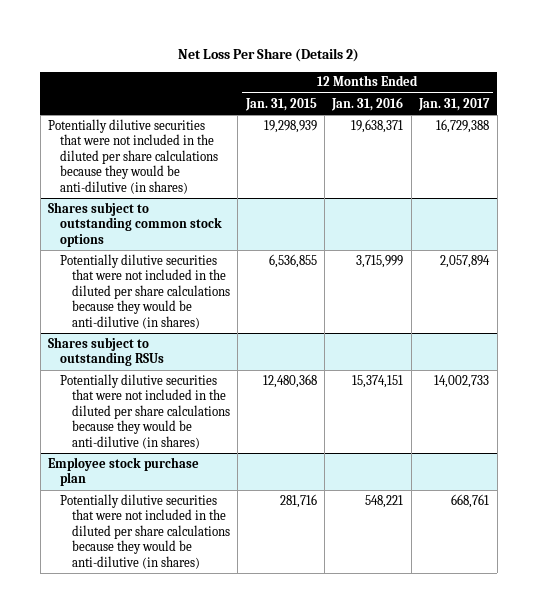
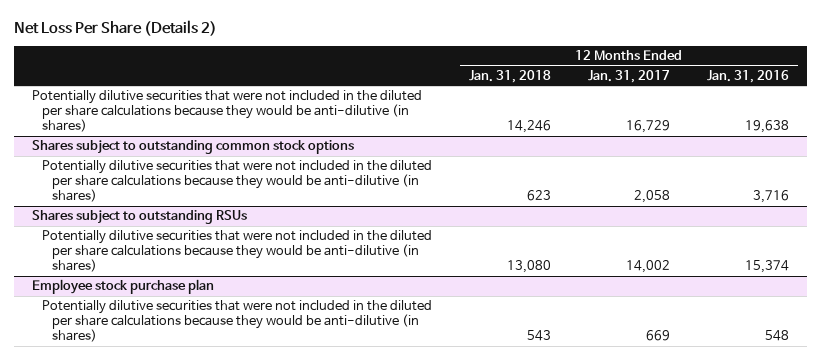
[244,97,317,111] Jan. 31, 2015 -> none
none -> [469,69,552,83] Jan. 31, 2018
[351,118,404,133] 19,638,371 -> [744,120,789,134] 19,638
[436,118,490,133] 16,729,388 -> [625,120,670,134] 16,729
[356,254,404,268] 3,715,999 -> [752,190,789,204] 3,716
[440,254,491,268] 2,057,894 -> [633,190,670,204] 2,058
[352,374,404,388] 15,374,151 -> [744,260,789,274] 15,374
[434,374,490,388] 14,002,733 -> [625,260,670,274] 14,002
[365,494,404,508] 548,221 -> [764,330,789,342] 548
[451,493,490,508] 668,761 -> [645,330,670,342] 669

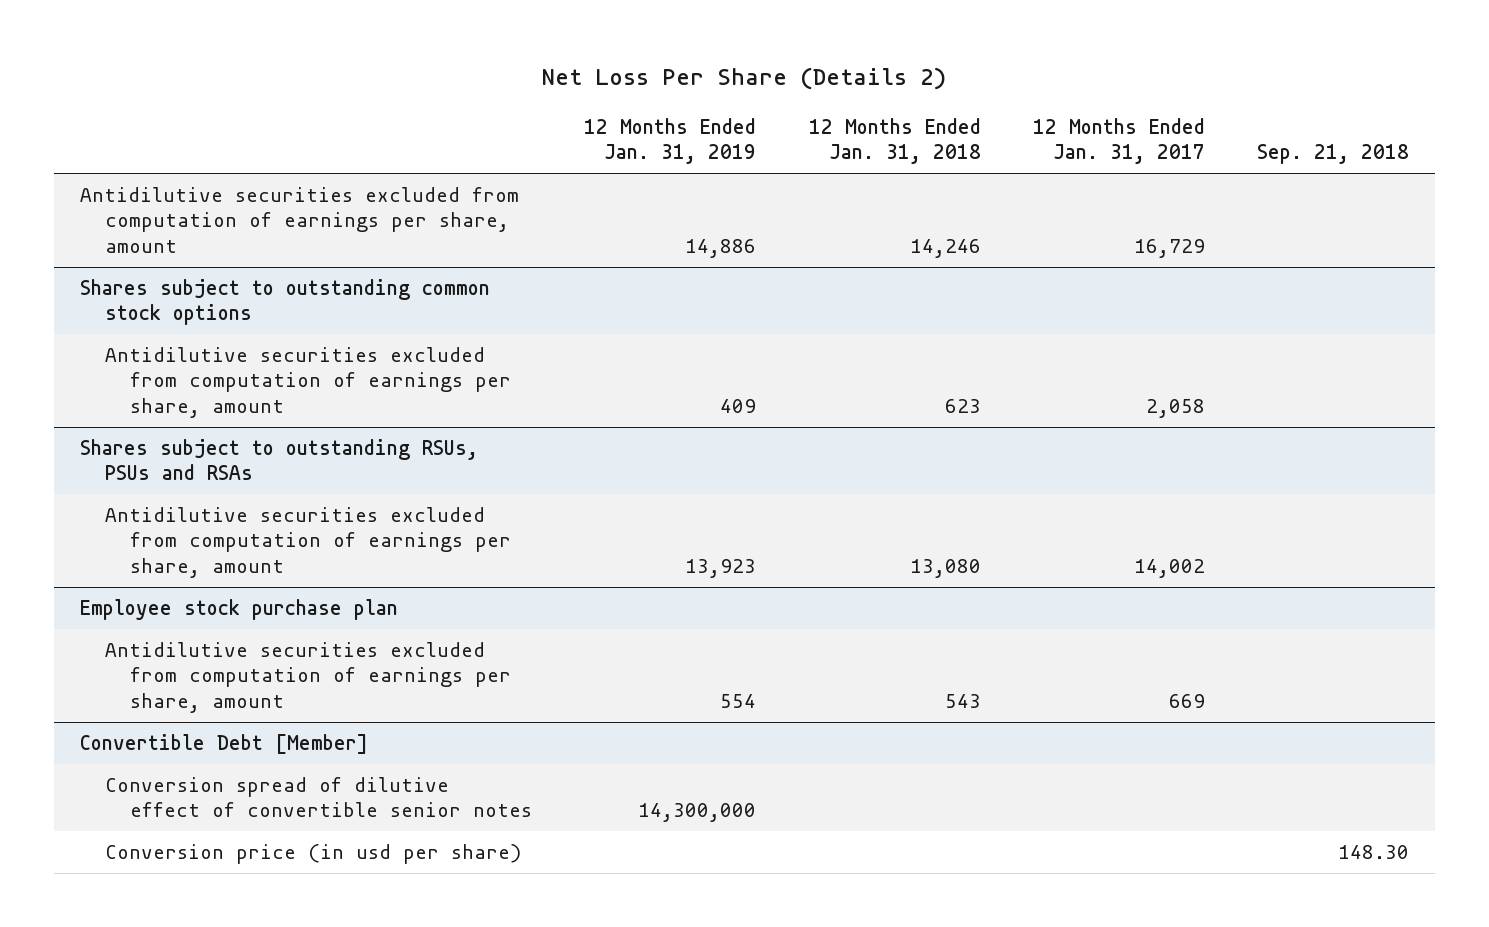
[706,69,789,83] Jan. 31, 2016 -> none
none -> [584,117,757,165] 12 Months Ended Jan. 31, 2019
none -> [1257,144,1410,165] Sep. 21, 2018
[32,90,423,133] Potentially dilutive securities that were not included in the diluted per share calculations because they would be anti-dilutive (in shares) -> [79,186,519,254] Antidilutive securities excluded from computation of earnings per share, amount
[42,160,433,203] Potentially dilutive securities that were not included in the diluted per share calculations because they would be anti-dilutive (in shares) -> [105,346,512,419] Antidilutive securities excluded from computation of earnings per share, amount
[32,210,248,225] Shares subject to outstanding RSUs -> [79,438,478,481] Shares subject to outstanding RSUs, PSUs and RSAs
[42,230,433,273] Potentially dilutive securities that were not included in the diluted per share calculations because they would be anti-dilutive (in shares) -> [105,506,512,579] Antidilutive securities excluded from computation of earnings per share, amount
[42,300,433,343] Potentially dilutive securities that were not included in the diluted per share calculations because they would be anti-dilutive (in shares) -> [105,641,512,714] Antidilutive securities excluded from computation of earnings per share, amount
none -> [79,733,368,754] Convertible Debt [Member]
none -> [105,776,533,818] Conversion spread of dilutive effect of convertible senior notes
none -> [105,843,522,864] Conversion price (in usd per share)

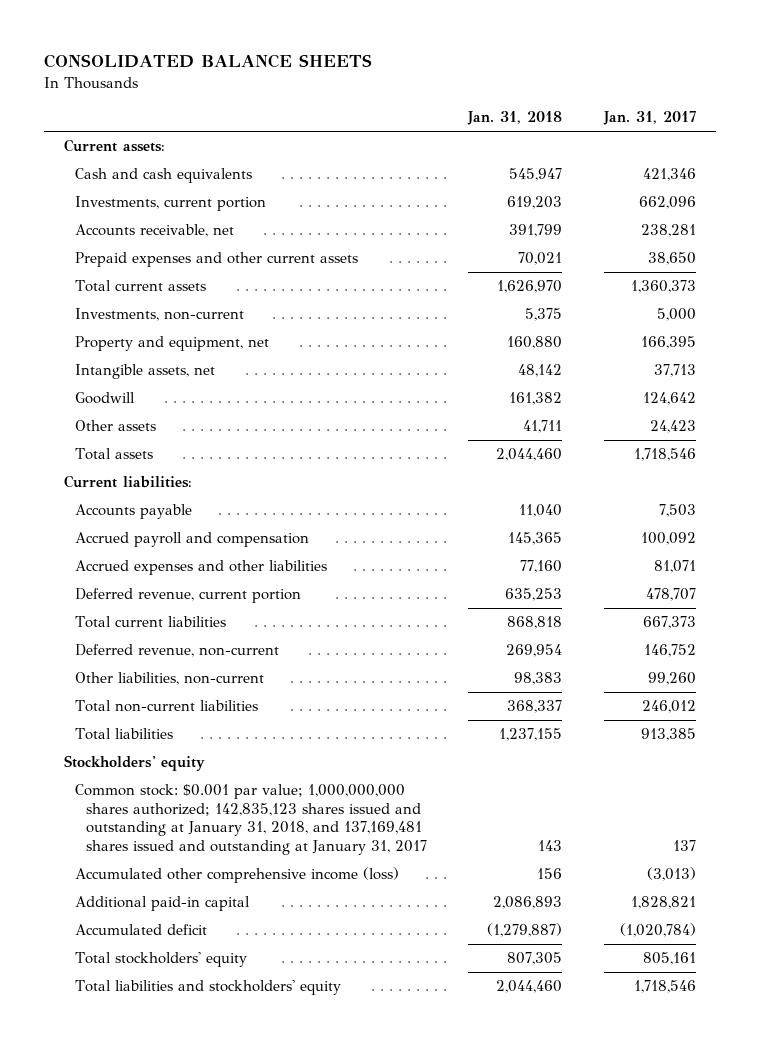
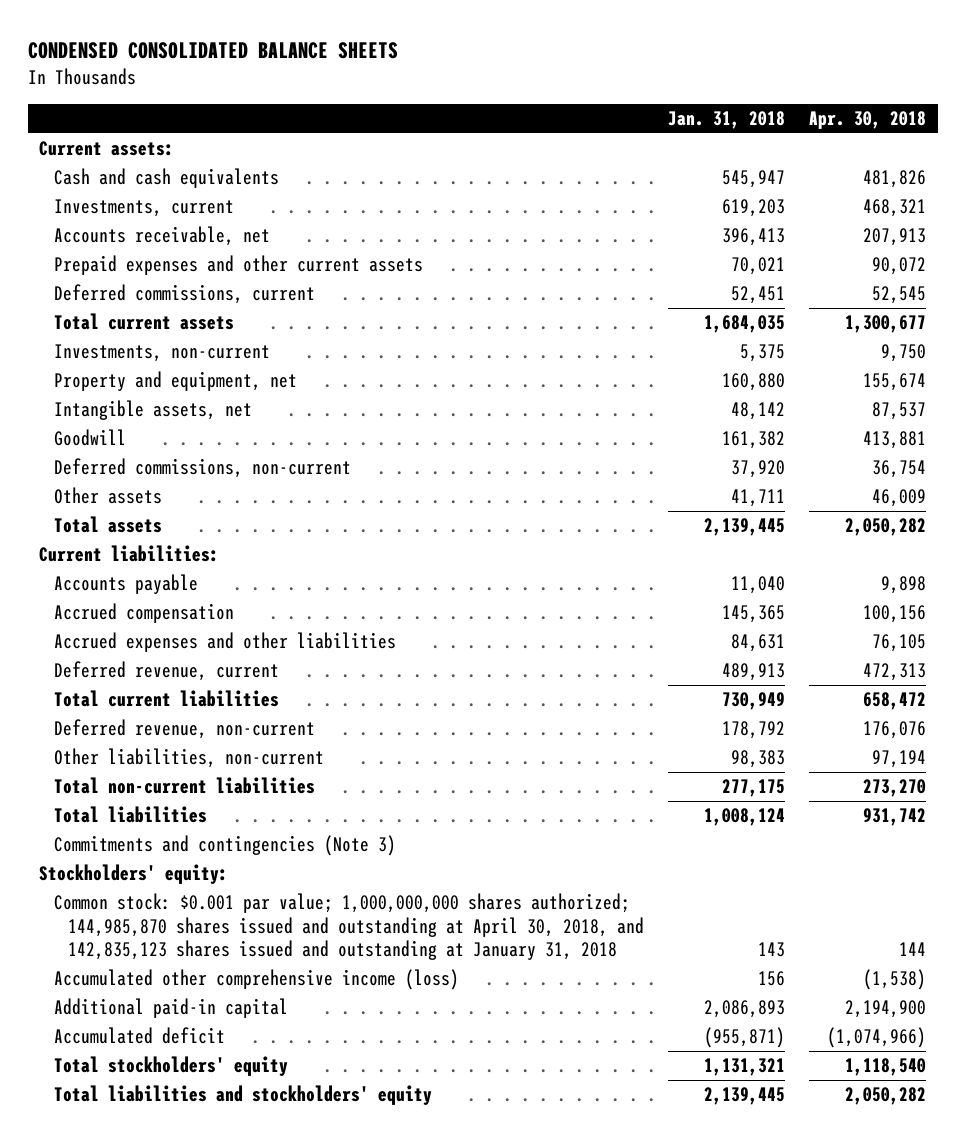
[43,54,372,69] CONSOLIDATED BALANCE SHEETS -> [27,41,398,59] CONDENSED CONSOLIDATED BALANCE SHEETS
[602,111,696,126] Jan. 31, 2017 -> none
none -> [809,111,927,130] Apr. 30, 2018
[75,196,267,212] Investments, current portion -> [53,199,234,218] Investments, current
[509,224,563,238] 391,799 -> [722,228,786,247] 396,413
none -> [53,284,315,305] Deferred commissions, current
[497,280,563,294] 1,626,970 -> [704,315,786,334] 1,684,035
none -> [53,458,351,479] Deferred commissions, non-current
[496,448,563,462] 2,044,460 -> [704,518,786,537] 2,139,445
[75,532,310,548] Accrued payroll and compensation -> [53,603,234,624] Accrued compensation
[520,560,563,574] 77,160 -> [731,634,786,653] 84,631
[75,588,302,604] Deferred revenue, current portion -> [53,661,279,682] Deferred revenue, current
[505,588,563,602] 635,253 -> [722,663,786,682] 489,913
[507,616,563,630] 868,818 -> [722,692,786,711] 730,949
[506,644,563,658] 269,954 -> [722,721,786,740] 178,792
[507,700,563,714] 368,337 -> [722,779,786,798] 277,175
[499,728,563,742] 1,237,155 -> [704,808,786,827] 1,008,124
none -> [53,835,396,857] Commitments and contingencies (Note 3)
[64,755,206,772] Stockholders' equity -> [39,864,229,885] Stockholders' equity:
[75,784,427,855] Common stock: $0.001 par value; 1,000,000,000 shares authorized; 142,835,123 shares issued and outstanding at January 31, 2018, and 137,169,481 shares issued and outstanding at January 31, 2017 -> [53,893,645,960] Common stock: $0.001 par value; 1,000,000,000 shares authorized; 144,985,870 shares issued and outstanding at April 30, 2018, and 142,835,123 shares issued and outstanding at January 31, 2018
[487,923,563,938] (1,279,887) -> [704,1027,786,1049] (955,871)
[507,952,563,966] 807,305 -> [704,1058,786,1077] 1,131,321
[496,980,563,994] 2,044,460 -> [704,1087,786,1106] 2,139,445

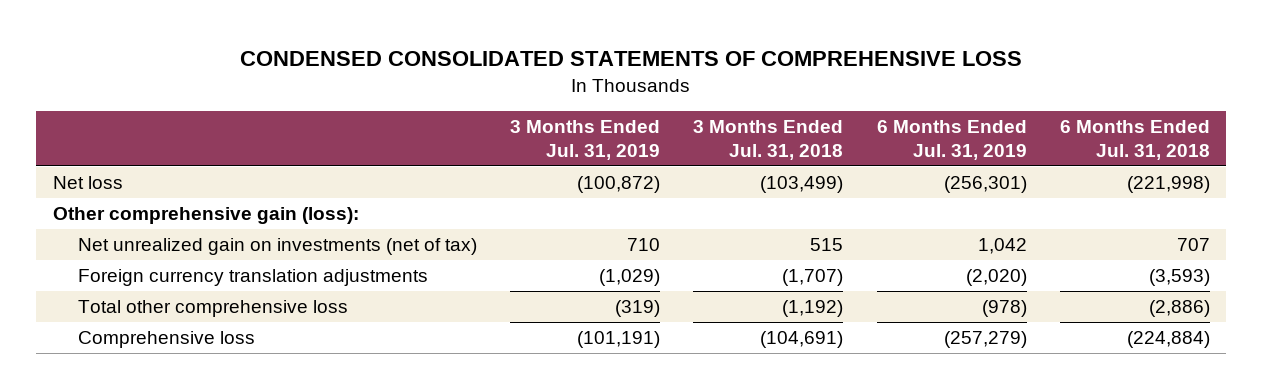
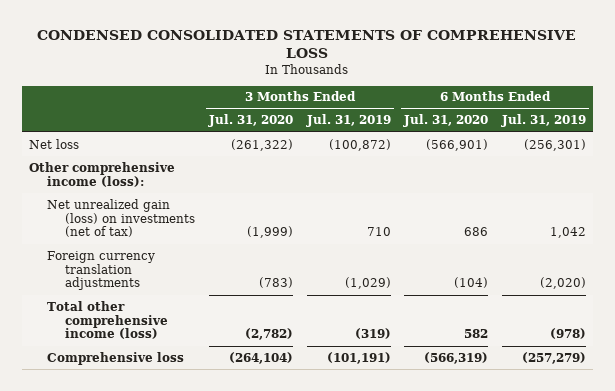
[693,120,844,161] 3 Months Ended Jul. 31, 2018 -> none
[1059,120,1210,161] 6 Months Ended Jul. 31, 2018 -> none
none -> [208,114,294,128] Jul. 31, 2020
none -> [403,114,489,128] Jul. 31, 2020
[52,207,359,225] Other comprehensive gain (loss): -> [28,161,175,187] Other comprehensive income (loss):
[78,238,478,256] Net unrealized gain on investments (net of tax) -> [47,198,196,238] Net unrealized gain (loss) on investments (net of tax)
[78,300,349,318] Total other comprehensive loss -> [47,300,169,340] Total other comprehensive income (loss)

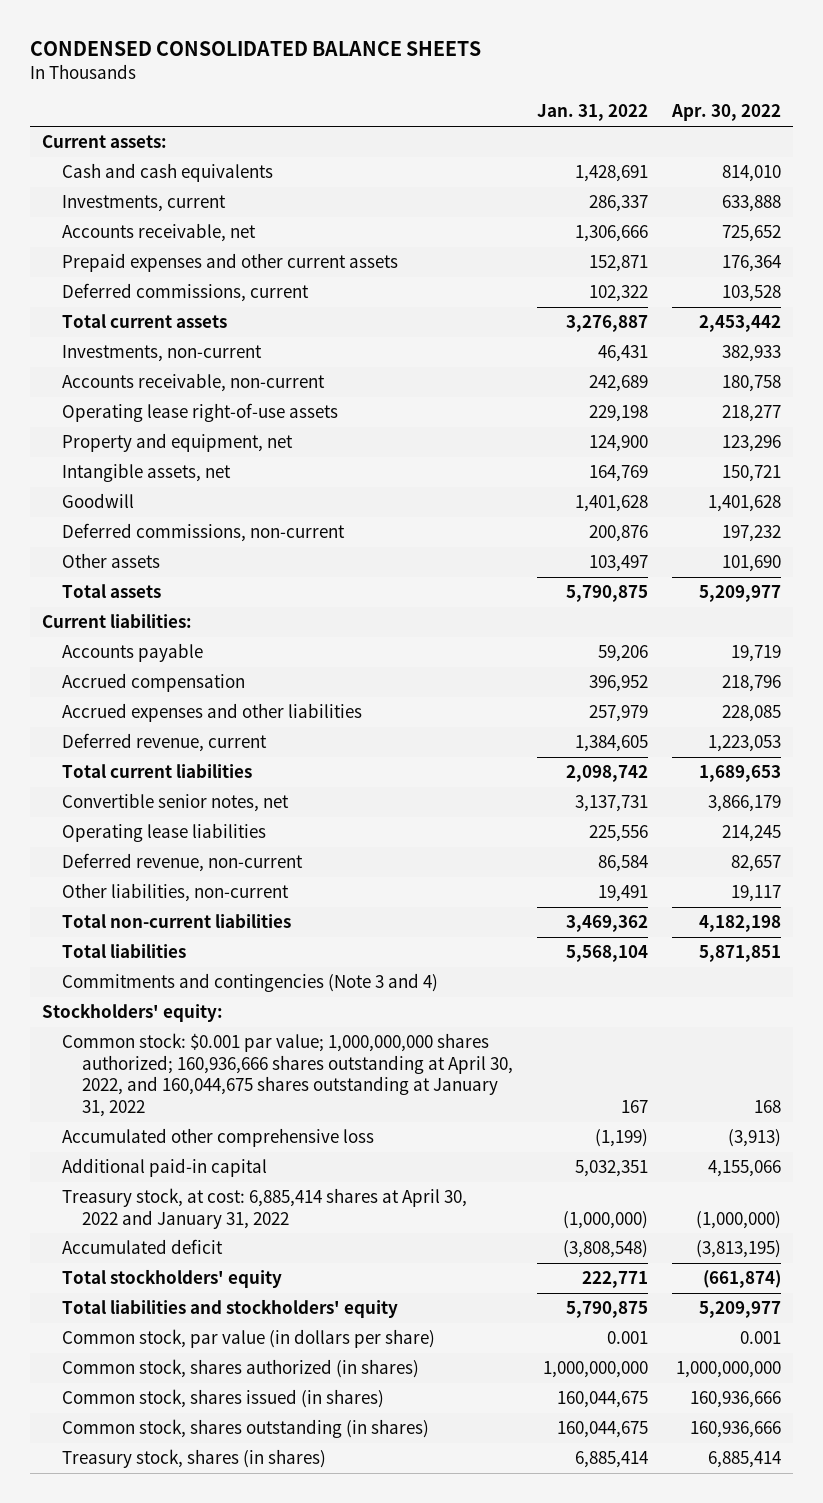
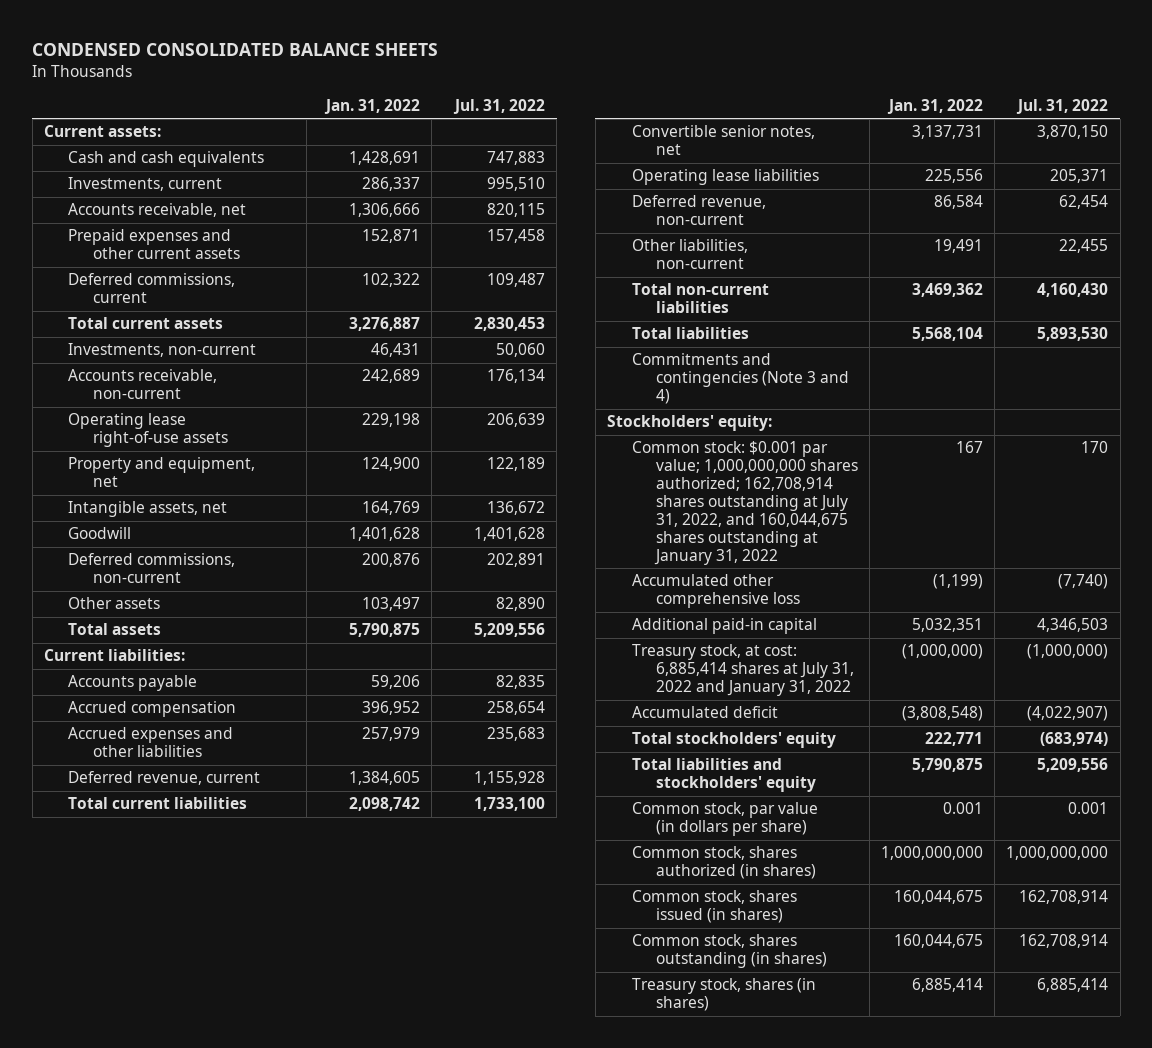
[670,104,781,122] Apr. 30, 2022 -> none
none -> [453,98,546,114] Jul. 31, 2022
[61,1033,513,1118] Common stock: $0.001 par value; 1,000,000,000 shares authorized; 160,936,666 shares outstanding at April 30, 2022, and 160,044,675 shares outstanding at January 31, 2022 -> [631,441,859,565] Common stock: $0.001 par value; 1,000,000,000 shares authorized; 162,708,914 shares outstanding at July 31, 2022, and 160,044,675 shares outstanding at January 31, 2022
[61,1188,467,1229] Treasury stock, at cost: 6,885,414 shares at April 30, 2022 and January 31, 2022 -> [631,644,855,697] Treasury stock, at cost: 6,885,414 shares at July 31, 2022 and January 31, 2022

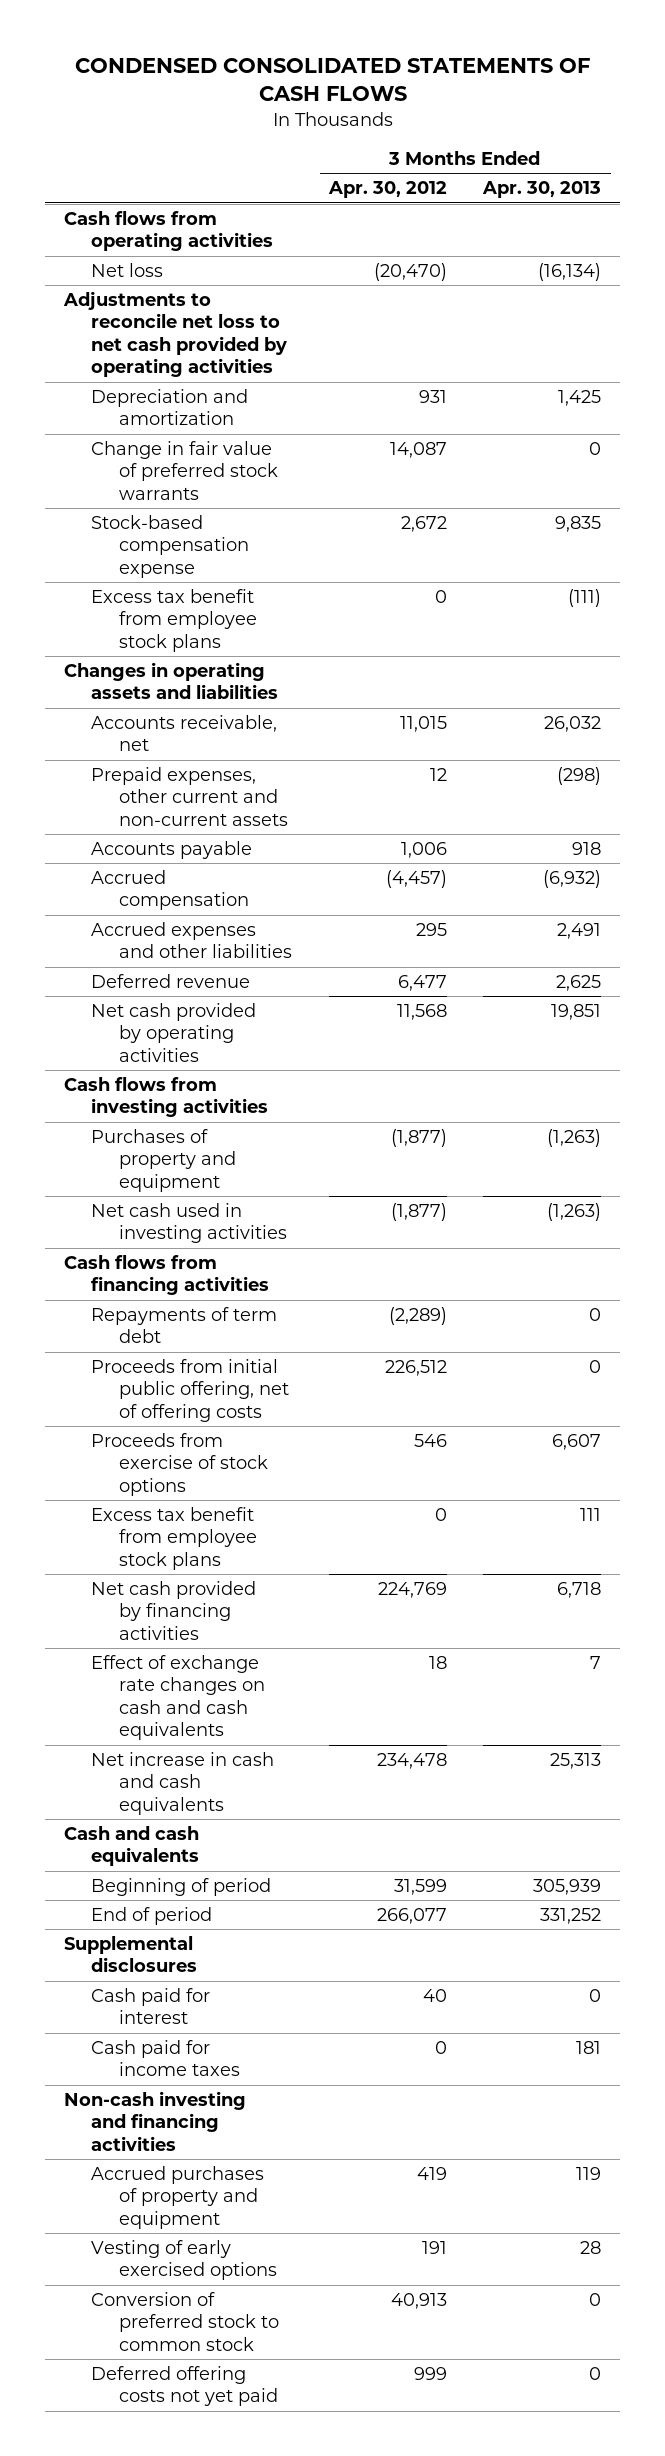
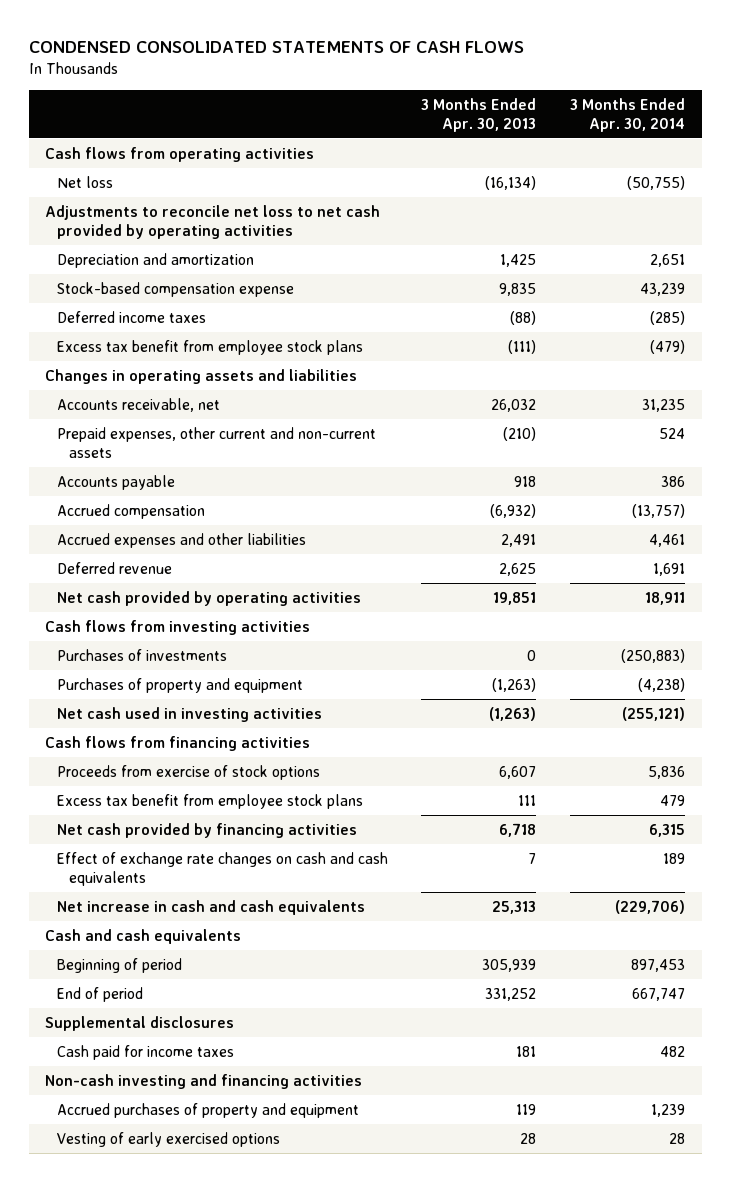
[327,181,447,199] Apr. 30, 2012 -> none
none -> [569,97,685,132] 3 Months Ended Apr. 30, 2014
[91,440,279,500] Change in fair value of preferred stock warrants -> none
none -> [57,310,207,323] Deferred income taxes
[557,766,602,785] (298) -> [503,426,537,441] (210)
none -> [57,648,228,661] Purchases of investments
[91,1306,278,1344] Repayments of term debt -> none
[91,1358,290,1422] Proceeds from initial public offering, net of offering costs -> none
[91,1987,211,2025] Cash paid for interest -> none
[91,2291,280,2351] Conversion of preferred stock to common stock -> none
[91,2365,279,2407] Deferred offering costs not yet paid -> none

